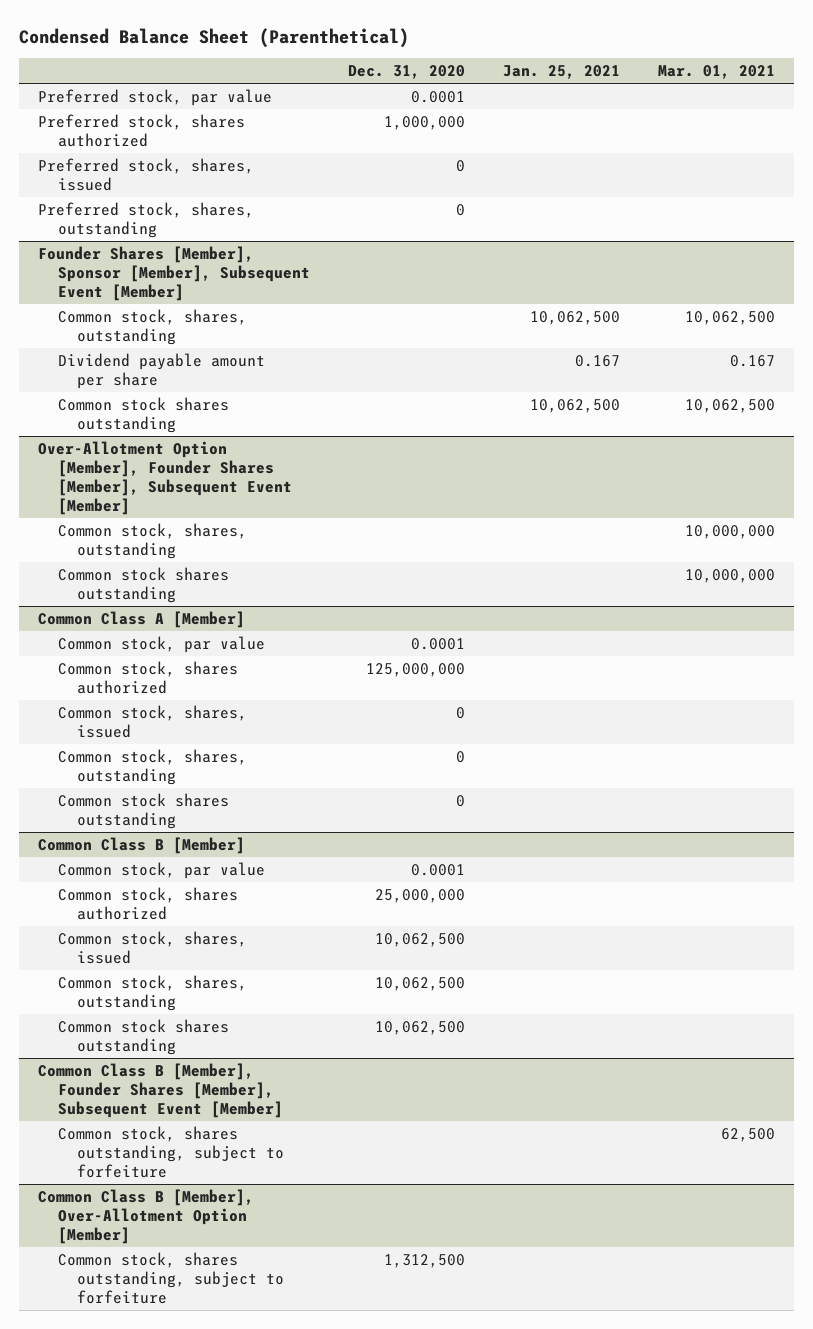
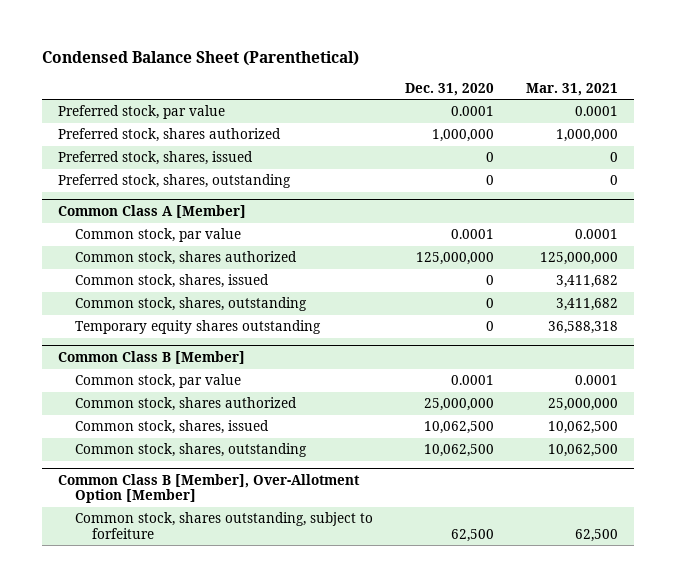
[502,65,620,80] Jan. 25, 2021 -> none
[658,65,776,80] Mar. 01, 2021 -> none
none -> [525,82,618,96] Mar. 31, 2021
[37,245,310,302] Founder Shares [Member], Sponsor [Member], Subsequent Event [Member] -> none
[57,308,247,346] Common stock, shares, outstanding -> none
[57,352,265,390] Dividend payable amount per share -> none
[57,396,229,434] Common stock shares outstanding -> none
[37,440,292,516] Over-Allotment Option [Member], Founder Shares [Member], Subsequent Event [Member] -> none
[57,522,247,560] Common stock, shares, outstanding -> none
[57,566,229,604] Common stock shares outstanding -> none
[57,792,229,830] Common stock shares outstanding -> none
none -> [75,320,322,335] Temporary equity shares outstanding
[57,1018,229,1056] Common stock shares outstanding -> none
[37,1062,283,1119] Common Class B [Member], Founder Shares [Member], Subsequent Event [Member] -> none
[57,1125,285,1179] Common stock, shares outstanding, subject to forfeiture -> none
[383,1253,465,1268] 1,312,500 -> [450,528,494,542] 62,500

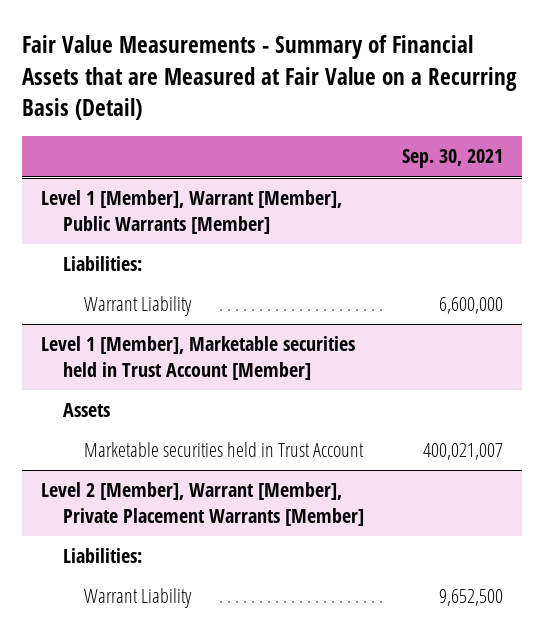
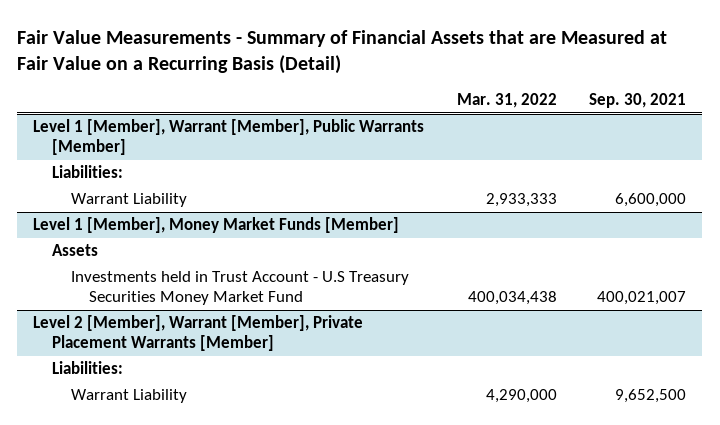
none -> [456,93,557,109] Mar. 31, 2022
[41,336,356,380] Level 1 [Member], Marketable securities held in Trust Account [Member] -> none
none -> [33,217,400,234] Level 1 [Member], Money Market Funds [Member]
[84,442,365,458] Marketable securities held in Trust Account -> [70,271,409,306] Investments held in Trust Account - U.S Treasury Securities Money Market Fund

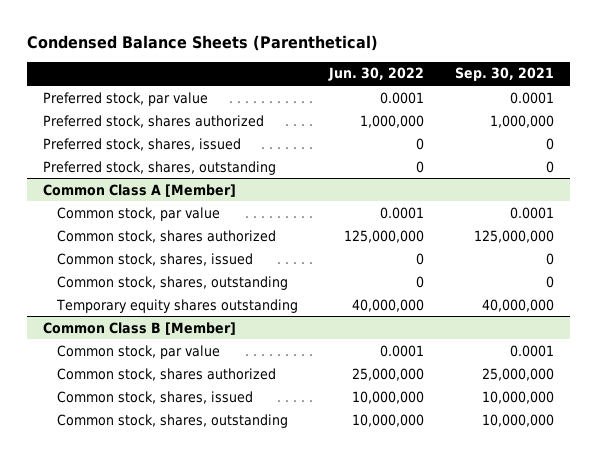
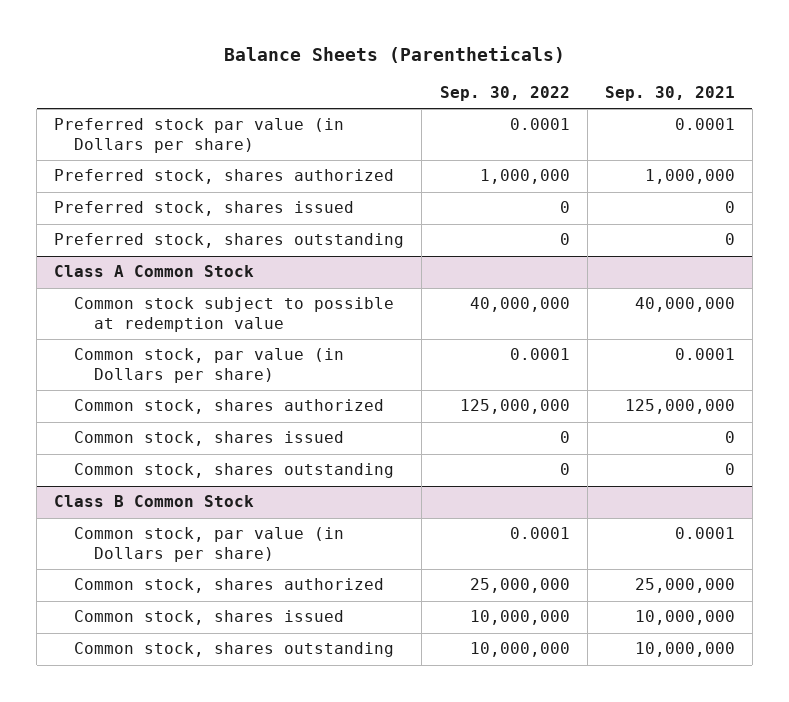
[27,35,379,52] Condensed Balance Sheets (Parenthetical) -> [223,45,565,63] Balance Sheets (Parentheticals)
[328,67,425,82] Jun. 30, 2022 -> none
none -> [439,85,570,101] Sep. 30, 2022
[42,91,208,106] Preferred stock, par value -> [54,118,345,154] Preferred stock par value (in Dollars per share)
[42,137,241,151] Preferred stock, shares, issued -> [54,201,355,217] Preferred stock, shares issued
[42,160,276,175] Preferred stock, shares, outstanding -> [54,233,405,249] Preferred stock, shares outstanding
[42,183,236,197] Common Class A [Member] -> [54,265,255,278] Class A Common Stock
none -> [74,297,395,333] Common stock subject to possible at redemption value
[56,206,220,221] Common stock, par value -> [74,348,345,384] Common stock, par value (in Dollars per share)
[55,298,298,313] Temporary equity shares outstanding -> none
[56,252,253,266] Common stock, shares, issued -> [74,431,345,447] Common stock, shares issued
[56,275,288,290] Common stock, shares, outstanding -> [74,463,395,479] Common stock, shares outstanding
[42,321,236,335] Common Class B [Member] -> [54,495,255,508] Class B Common Stock
[56,344,220,359] Common stock, par value -> [74,527,345,563] Common stock, par value (in Dollars per share)
[56,390,253,404] Common stock, shares, issued -> [74,610,345,626] Common stock, shares issued
[56,413,288,428] Common stock, shares, outstanding -> [74,642,395,658] Common stock, shares outstanding

